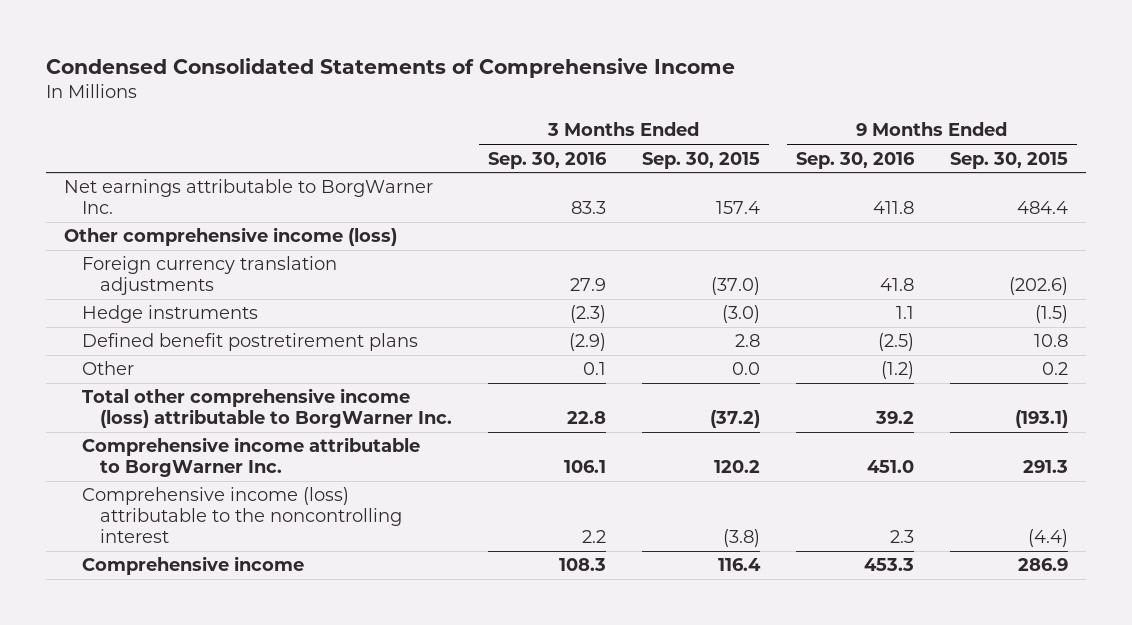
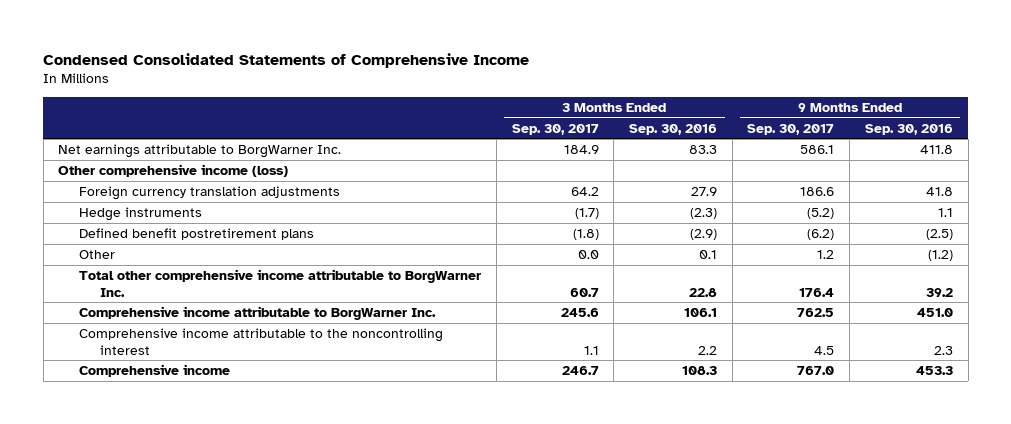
[642,151,761,169] Sep. 30, 2015 -> none
[950,151,1069,169] Sep. 30, 2015 -> none
none -> [511,123,599,135] Sep. 30, 2017
none -> [747,123,835,135] Sep. 30, 2017
[82,388,453,429] Total other comprehensive income (loss) attributable to BorgWarner Inc. -> [79,268,482,297] Total other comprehensive income attributable to BorgWarner Inc.
[82,487,403,544] Comprehensive income (loss) attributable to the noncontrolling interest -> [79,327,444,355] Comprehensive income attributable to the noncontrolling interest

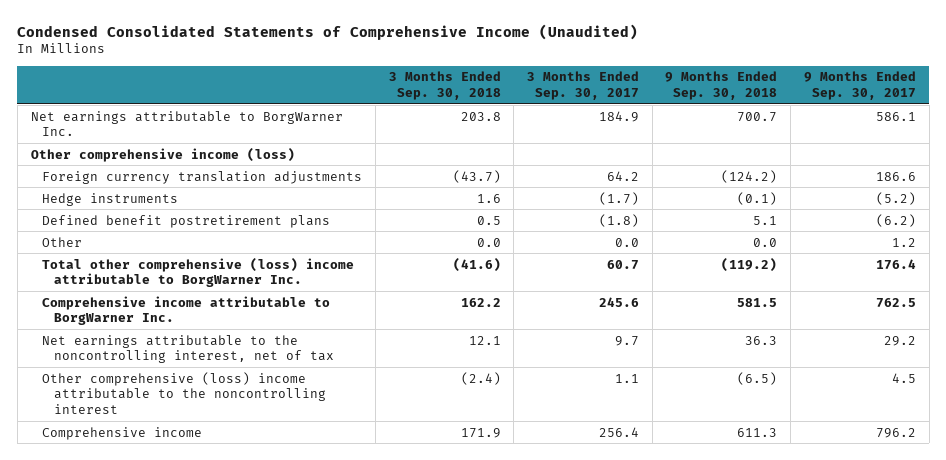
[43,52,530,68] Condensed Consolidated Statements of Comprehensive Income -> [17,23,639,40] Condensed Consolidated Statements of Comprehensive Income (Unaudited)
[629,123,718,135] Sep. 30, 2016 -> none
[864,123,953,135] Sep. 30, 2016 -> none
none -> [388,71,501,100] 3 Months Ended Sep. 30, 2018
none -> [665,71,778,100] 9 Months Ended Sep. 30, 2018
[79,268,482,297] Total other comprehensive income attributable to BorgWarner Inc. -> [42,257,355,288] Total other comprehensive (loss) income attributable to BorgWarner Inc.
none -> [42,334,334,364] Net earnings attributable to the noncontrolling interest, net of tax
[79,327,444,355] Comprehensive income attributable to the noncontrolling interest -> [42,371,326,415] Other comprehensive (loss) income attributable to the noncontrolling interest
[561,365,599,375] 246.7 -> [598,426,639,437] 256.4
[797,365,835,375] 767.0 -> [875,427,916,438] 796.2

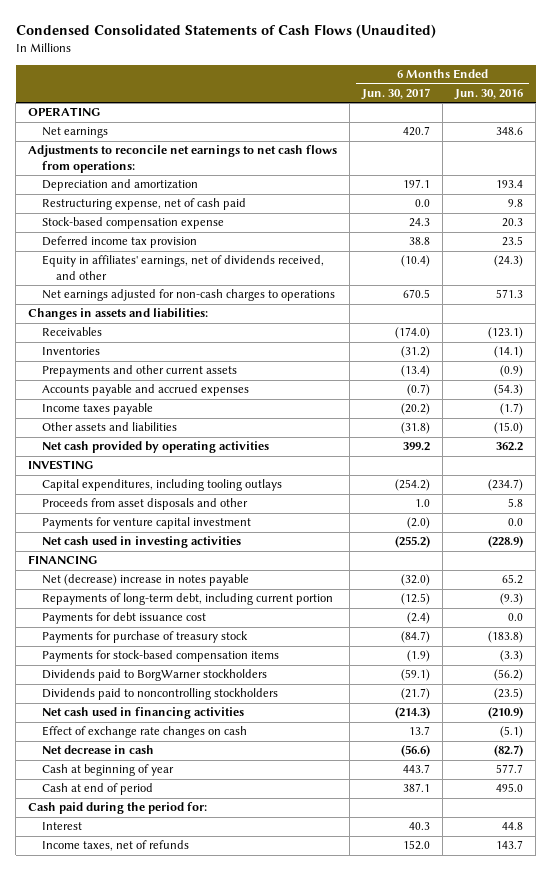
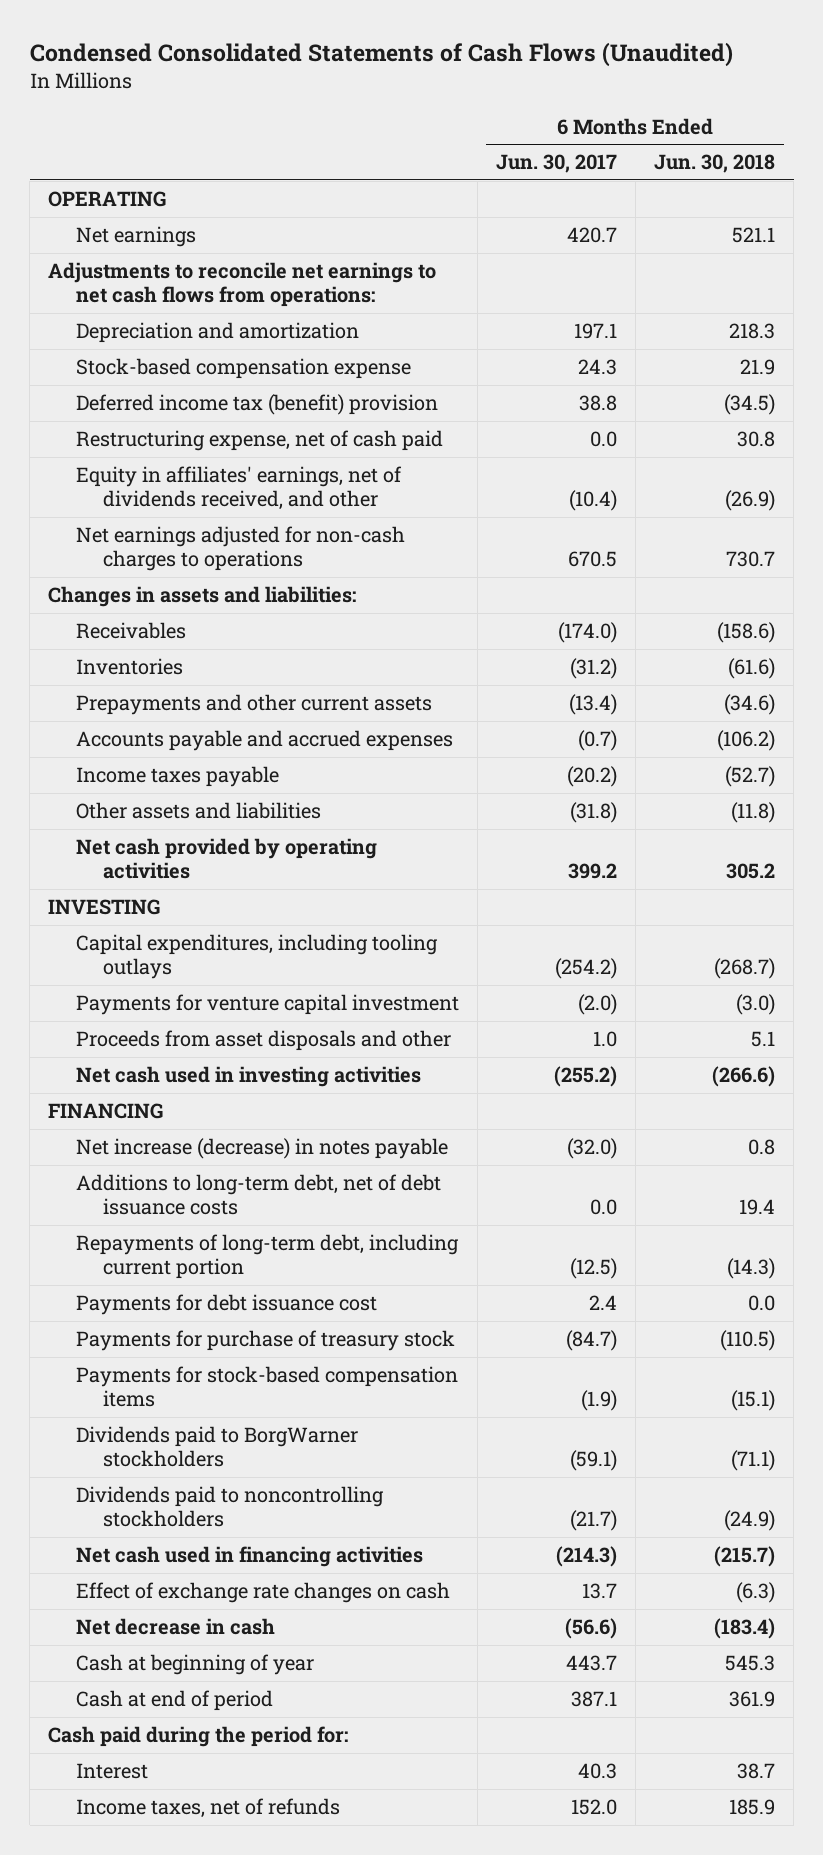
[454,88,524,100] Jun. 30, 2016 -> none
none -> [653,154,775,174] Jun. 30, 2018
[41,236,197,249] Deferred income tax provision -> [75,394,438,416] Deferred income tax (benefit) provision
[41,198,246,211] Restructuring expense, net of cash paid -> [75,430,443,452] Restructuring expense, net of cash paid
[41,498,248,511] Proceeds from asset disposals and other -> [75,1030,451,1052] Proceeds from asset disposals and other
[41,574,249,587] Net (decrease) increase in notes payable -> [75,1138,448,1160] Net increase (decrease) in notes payable
none -> [75,1174,441,1216] Additions to long-term debt, net of debt issuance costs
[407,612,431,625] (2.4) -> [588,1295,617,1311] 2.4

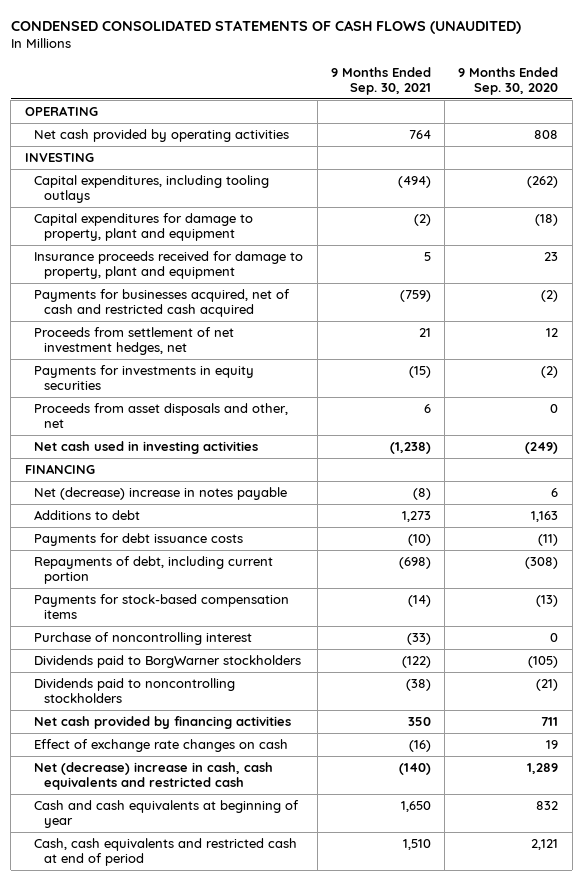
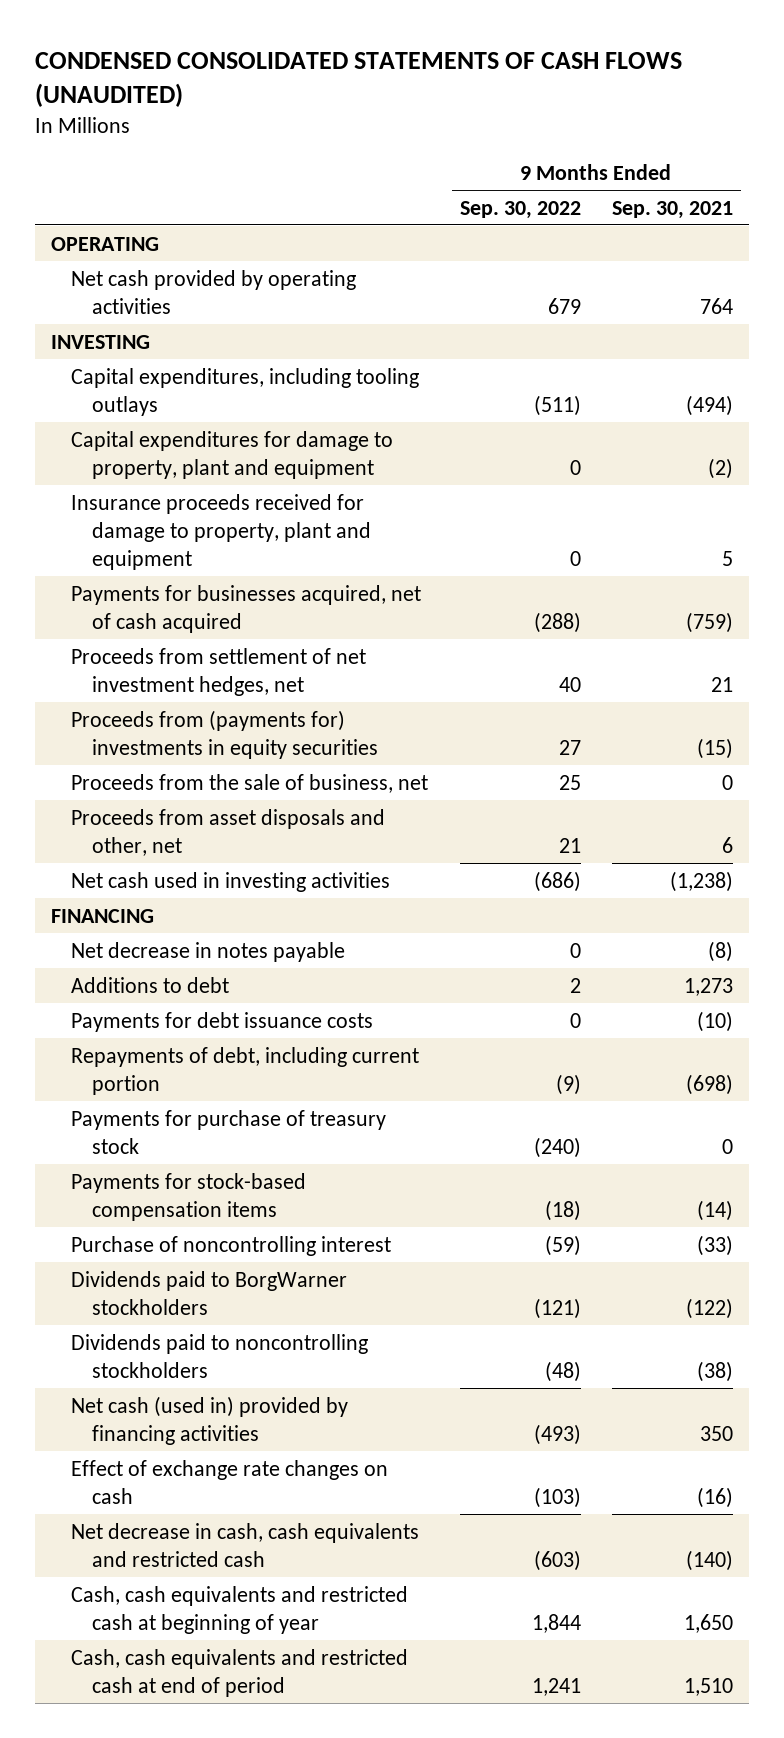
[458,66,559,95] 9 Months Ended Sep. 30, 2020 -> none
none -> [459,200,581,219] Sep. 30, 2022
[34,289,291,318] Payments for businesses acquired, net of cash and restricted cash acquired -> [71,584,422,633] Payments for businesses acquired, net of cash acquired
[34,365,255,391] Payments for investments in equity securities -> [71,709,378,759] Proceeds from (payments for) investments in equity securities
none -> [71,773,429,793] Proceeds from the sale of business, net
[34,487,288,501] Net (decrease) increase in notes payable -> [71,941,346,962] Net decrease in notes payable
none -> [71,1109,387,1154] Payments for purchase of treasury stock
[34,716,292,730] Net cash provided by financing activities -> [71,1395,349,1445] Net cash (used in) provided by financing activities
[34,762,274,791] Net (decrease) increase in cash, cash equivalents and restricted cash -> [71,1522,420,1567] Net decrease in cash, cash equivalents and restricted cash
[34,800,300,829] Cash and cash equivalents at beginning of year -> [71,1585,409,1634] Cash, cash equivalents and restricted cash at beginning of year

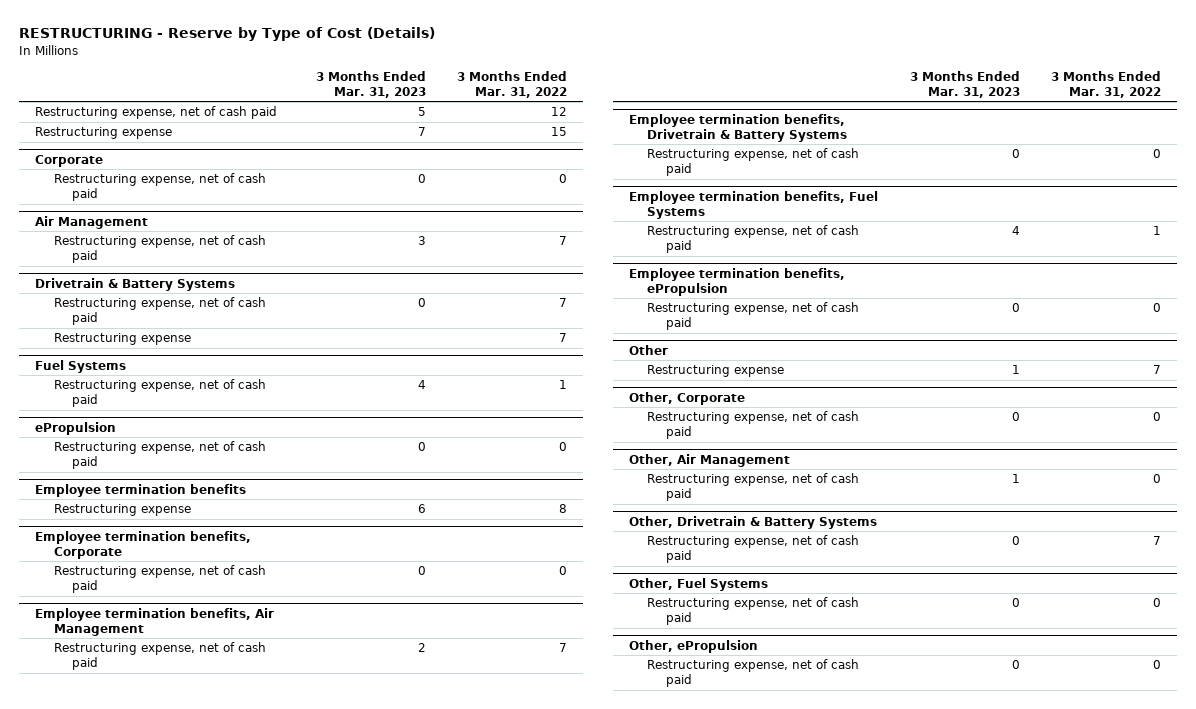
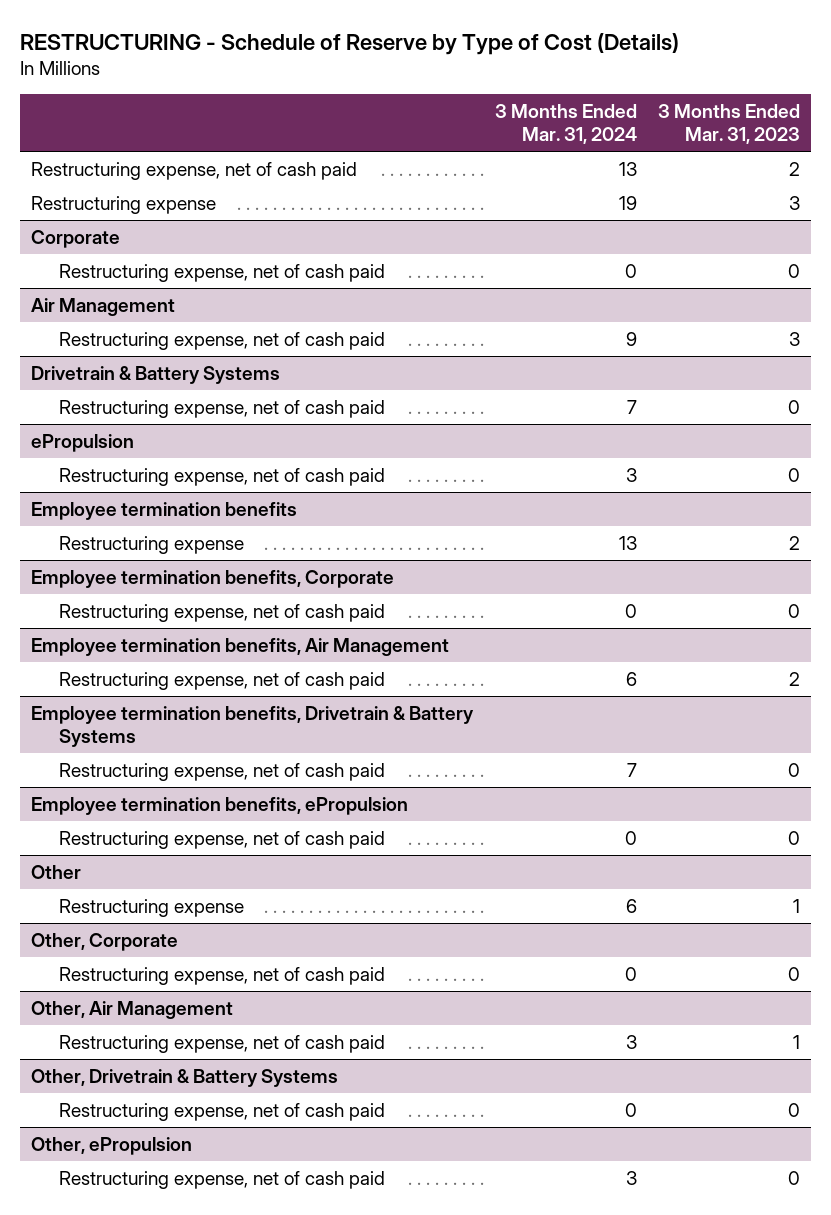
[19,27,436,42] RESTRUCTURING - Reserve by Type of Cost (Details) -> [20,32,680,55] RESTRUCTURING - Schedule of Reserve by Type of Cost (Details)
[457,71,568,99] 3 Months Ended Mar. 31, 2022 -> none
none -> [494,104,637,145] 3 Months Ended Mar. 31, 2024
[417,107,426,117] 5 -> [789,161,801,176] 2
[417,127,426,137] 7 -> [789,195,801,210] 3
[53,333,191,346] Restructuring expense -> none
[35,359,127,373] Fuel Systems -> none
[53,379,266,408] Restructuring expense, net of cash paid -> none
[417,504,426,514] 6 -> [789,535,801,550] 2
[629,190,879,219] Employee termination benefits, Fuel Systems -> none
[647,225,860,254] Restructuring expense, net of cash paid -> none
[629,577,769,591] Other, Fuel Systems -> none
[647,597,860,626] Restructuring expense, net of cash paid -> none

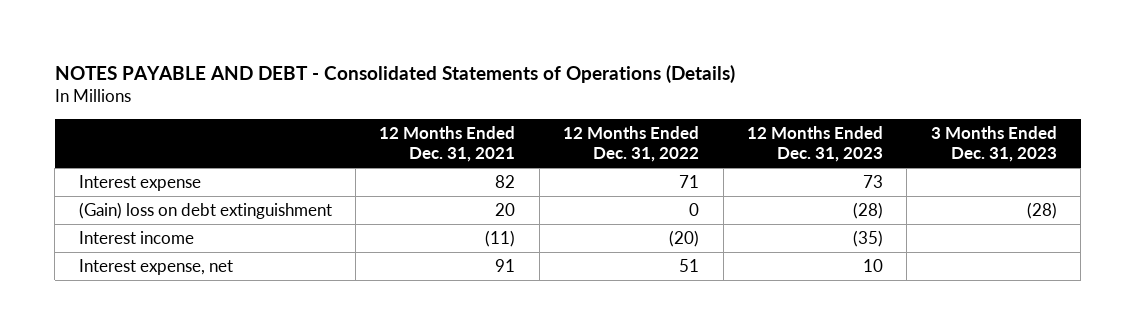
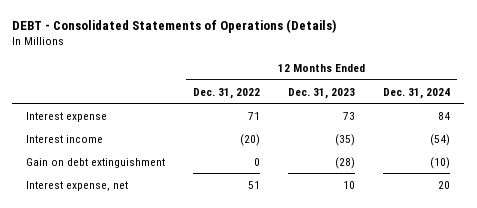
[54,65,735,84] NOTES PAYABLE AND DEBT - Consolidated Statements of Operations (Details) -> [12,19,337,34] DEBT - Consolidated Statements of Operations (Details)
[379,125,516,163] 12 Months Ended Dec. 31, 2021 -> none
[930,125,1057,163] 3 Months Ended Dec. 31, 2023 -> none
none -> [383,87,451,99] Dec. 31, 2024
[78,202,332,220] (Gain) loss on debt extinguishment -> none
none -> [26,157,166,168] Gain on debt extinguishment

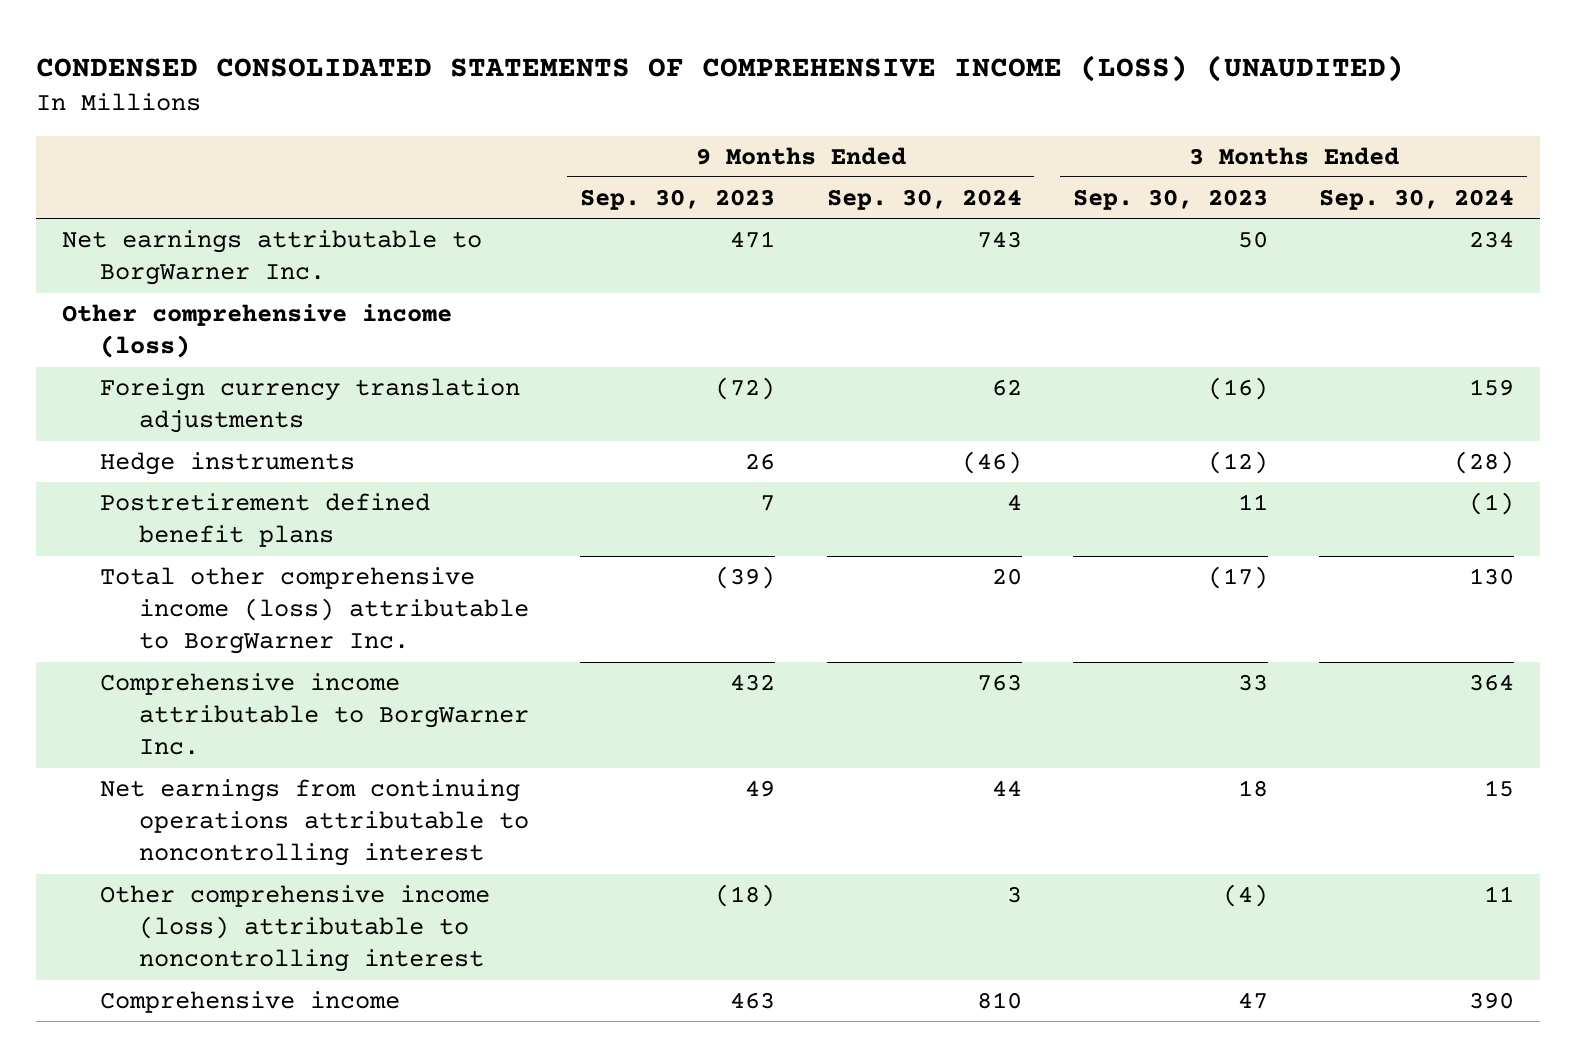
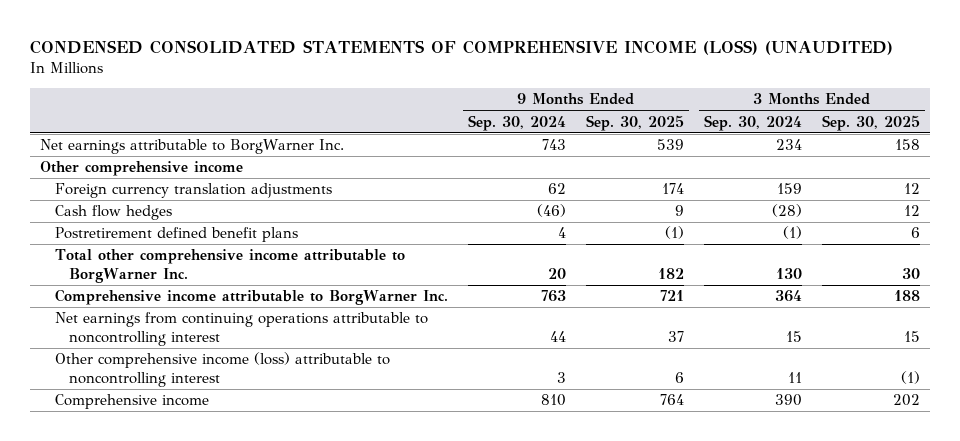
[580,188,776,210] Sep. 30, 2023 -> none
[1072,188,1268,210] Sep. 30, 2023 -> none
none -> [585,114,684,131] Sep. 30, 2025
none -> [821,114,920,131] Sep. 30, 2025
[61,304,452,359] Other comprehensive income (loss) -> [40,161,244,177] Other comprehensive income
[100,452,356,476] Hedge instruments -> [54,205,172,221] Cash flow hedges
[100,567,529,655] Total other comprehensive income (loss) attributable to BorgWarner Inc. -> [54,249,405,283] Total other comprehensive income attributable to BorgWarner Inc.

